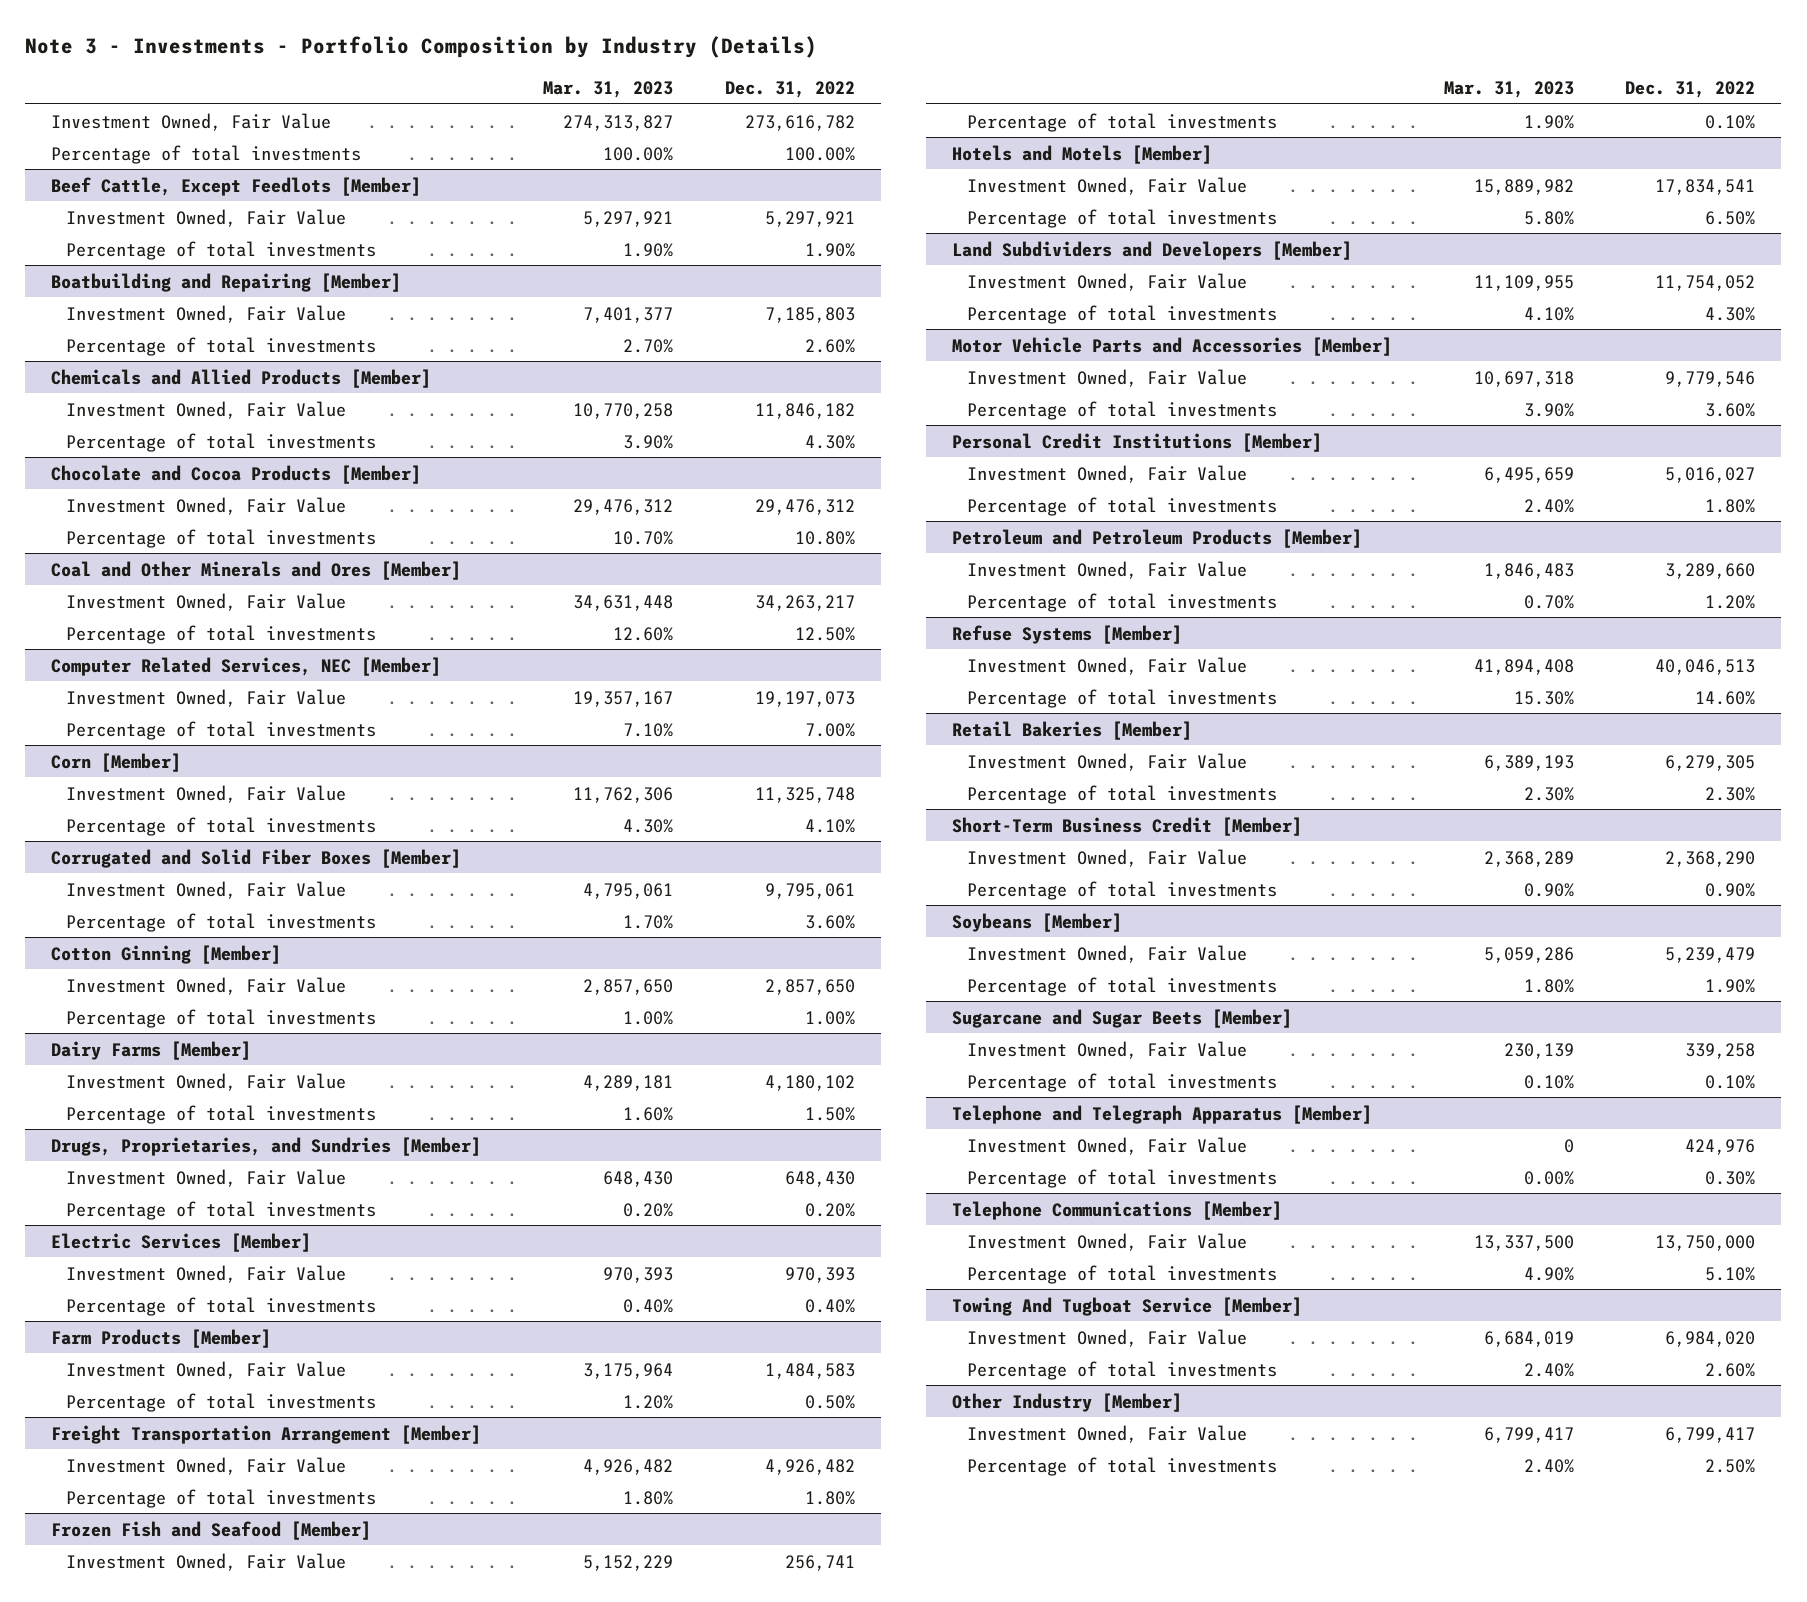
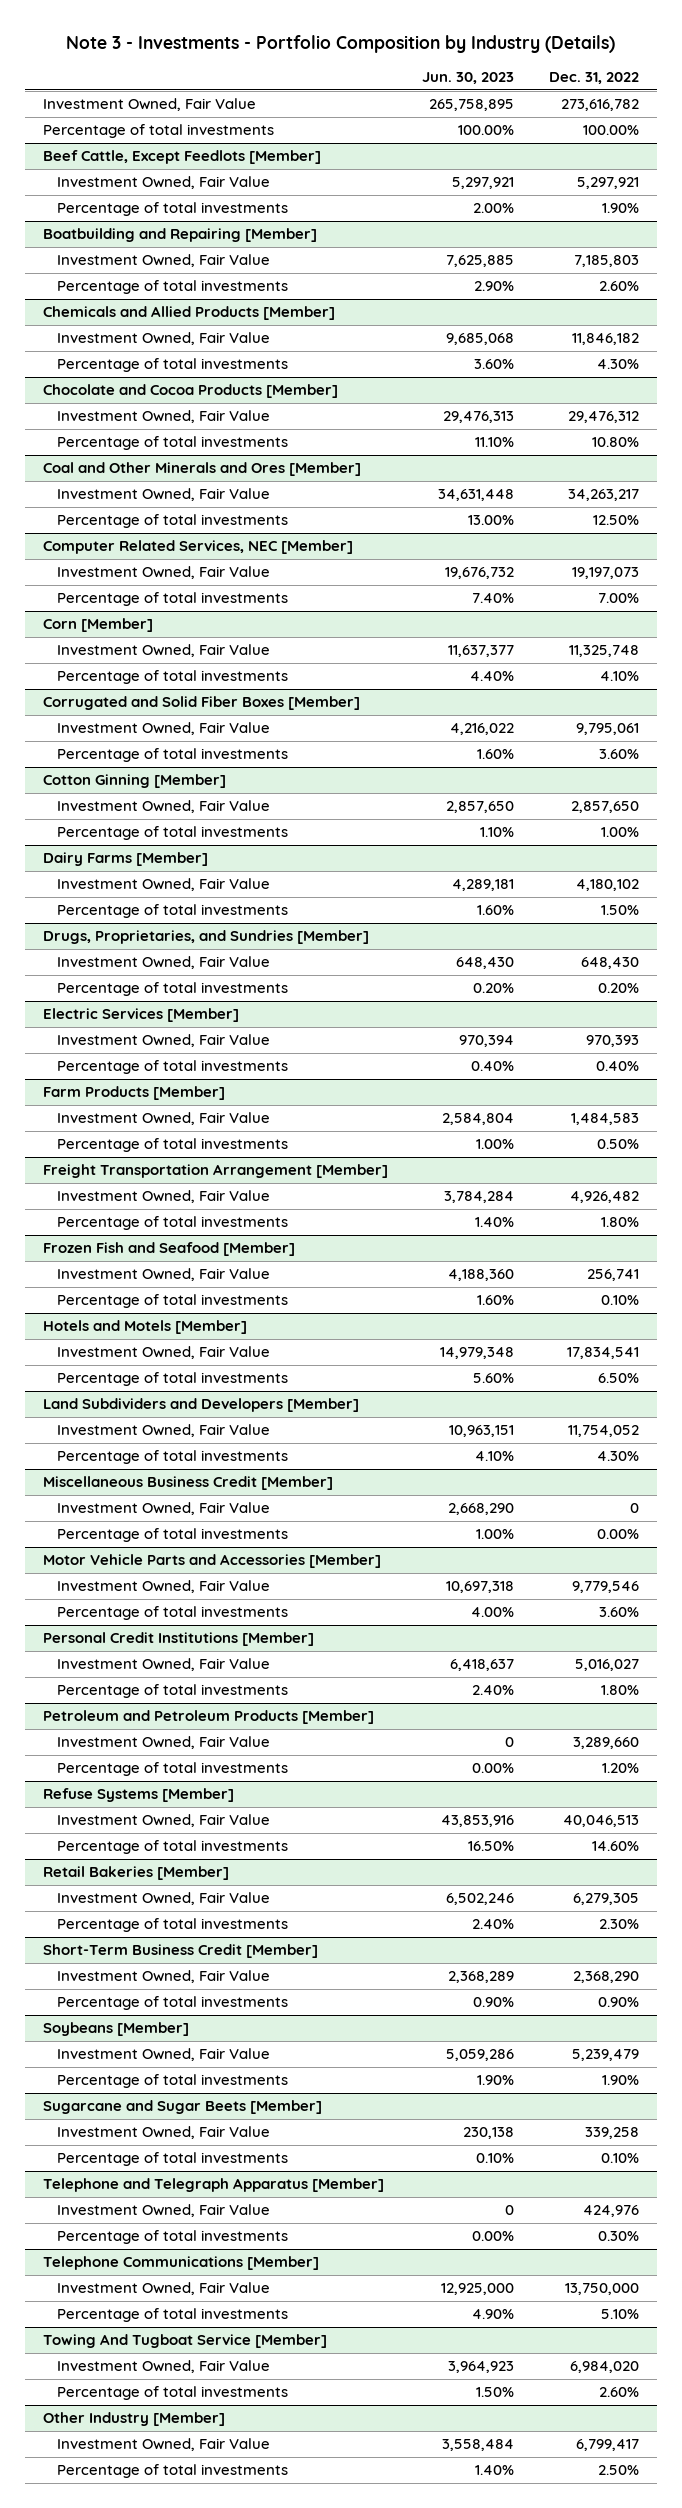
[542,80,673,98] Mar. 31, 2023 -> none
none -> [422,72,515,85] Jun. 30, 2023
none -> [42,1476,333,1491] Miscellaneous Business Credit [Member]
none -> [56,1502,270,1516] Investment Owned, Fair Value
none -> [56,1528,288,1543] Percentage of total investments

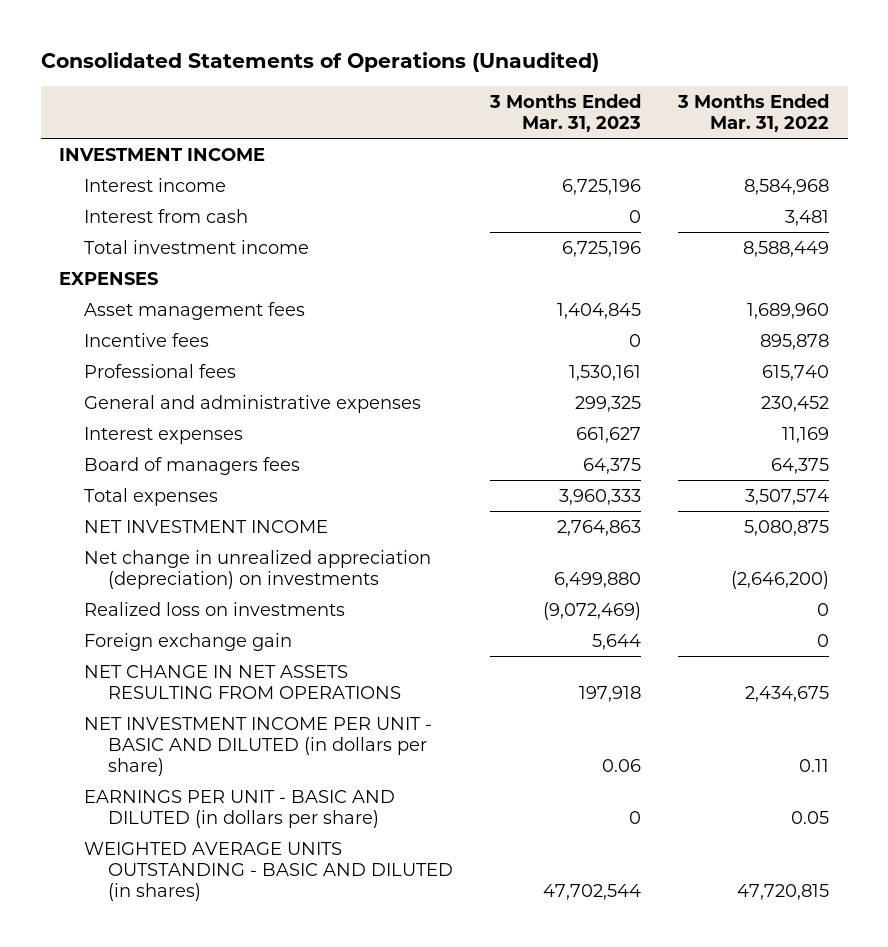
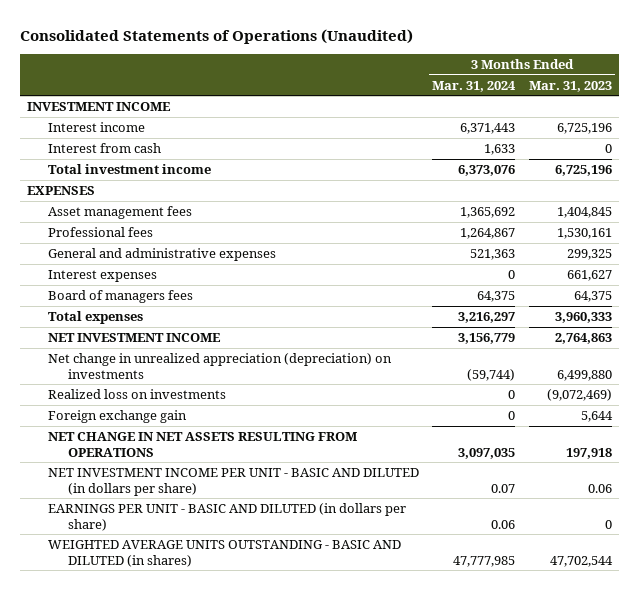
[677,93,830,133] 3 Months Ended Mar. 31, 2022 -> none
none -> [432,80,517,92] Mar. 31, 2024
[83,332,209,347] Incentive fees -> none

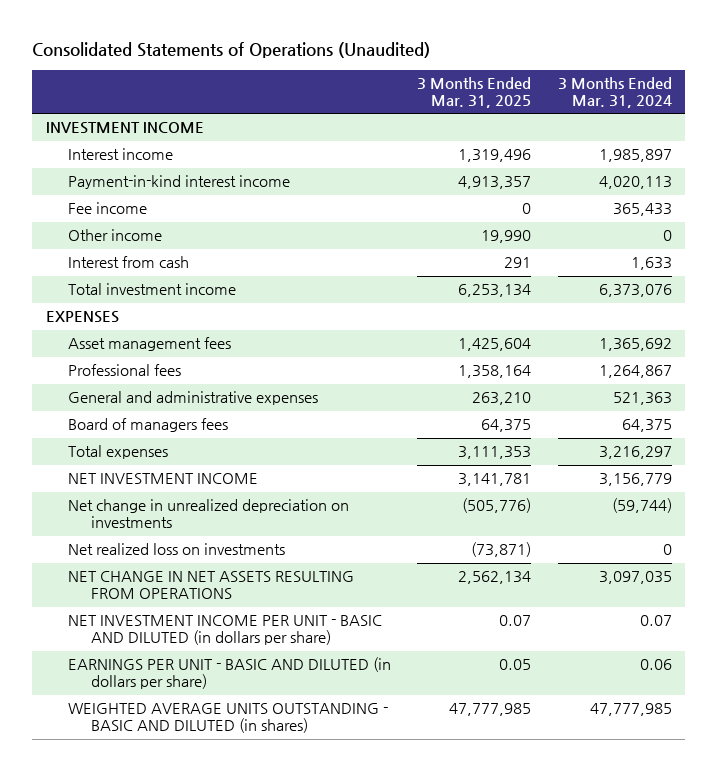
[528,80,612,92] Mar. 31, 2023 -> none
none -> [417,76,532,108] 3 Months Ended Mar. 31, 2025
[460,123,516,135] 6,371,443 -> [598,149,672,163] 1,985,897
none -> [68,175,291,190] Payment-in-kind interest income
none -> [68,202,148,215] Fee income
none -> [68,229,163,242] Other income
[47,270,157,283] Interest expenses -> none
[47,410,187,424] Foreign exchange gain -> none
[47,353,392,379] Net change in unrealized appreciation (depreciation) on investments -> [68,499,350,529] Net change in unrealized depreciation on investments
[47,389,226,400] Realized loss on investments -> [68,543,286,556] Net realized loss on investments

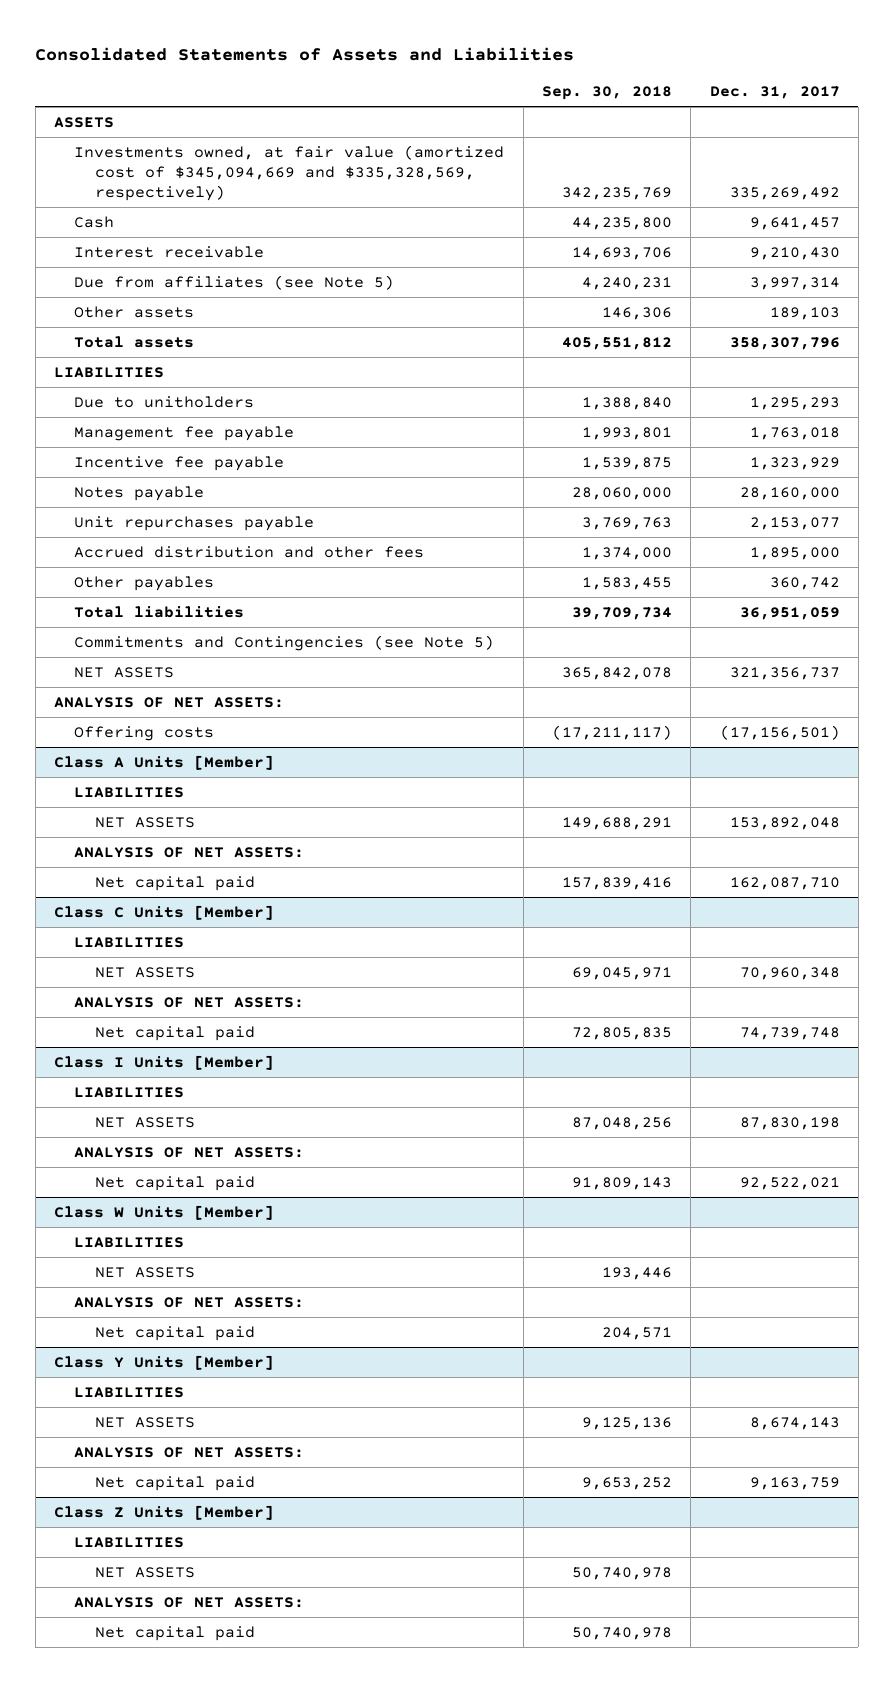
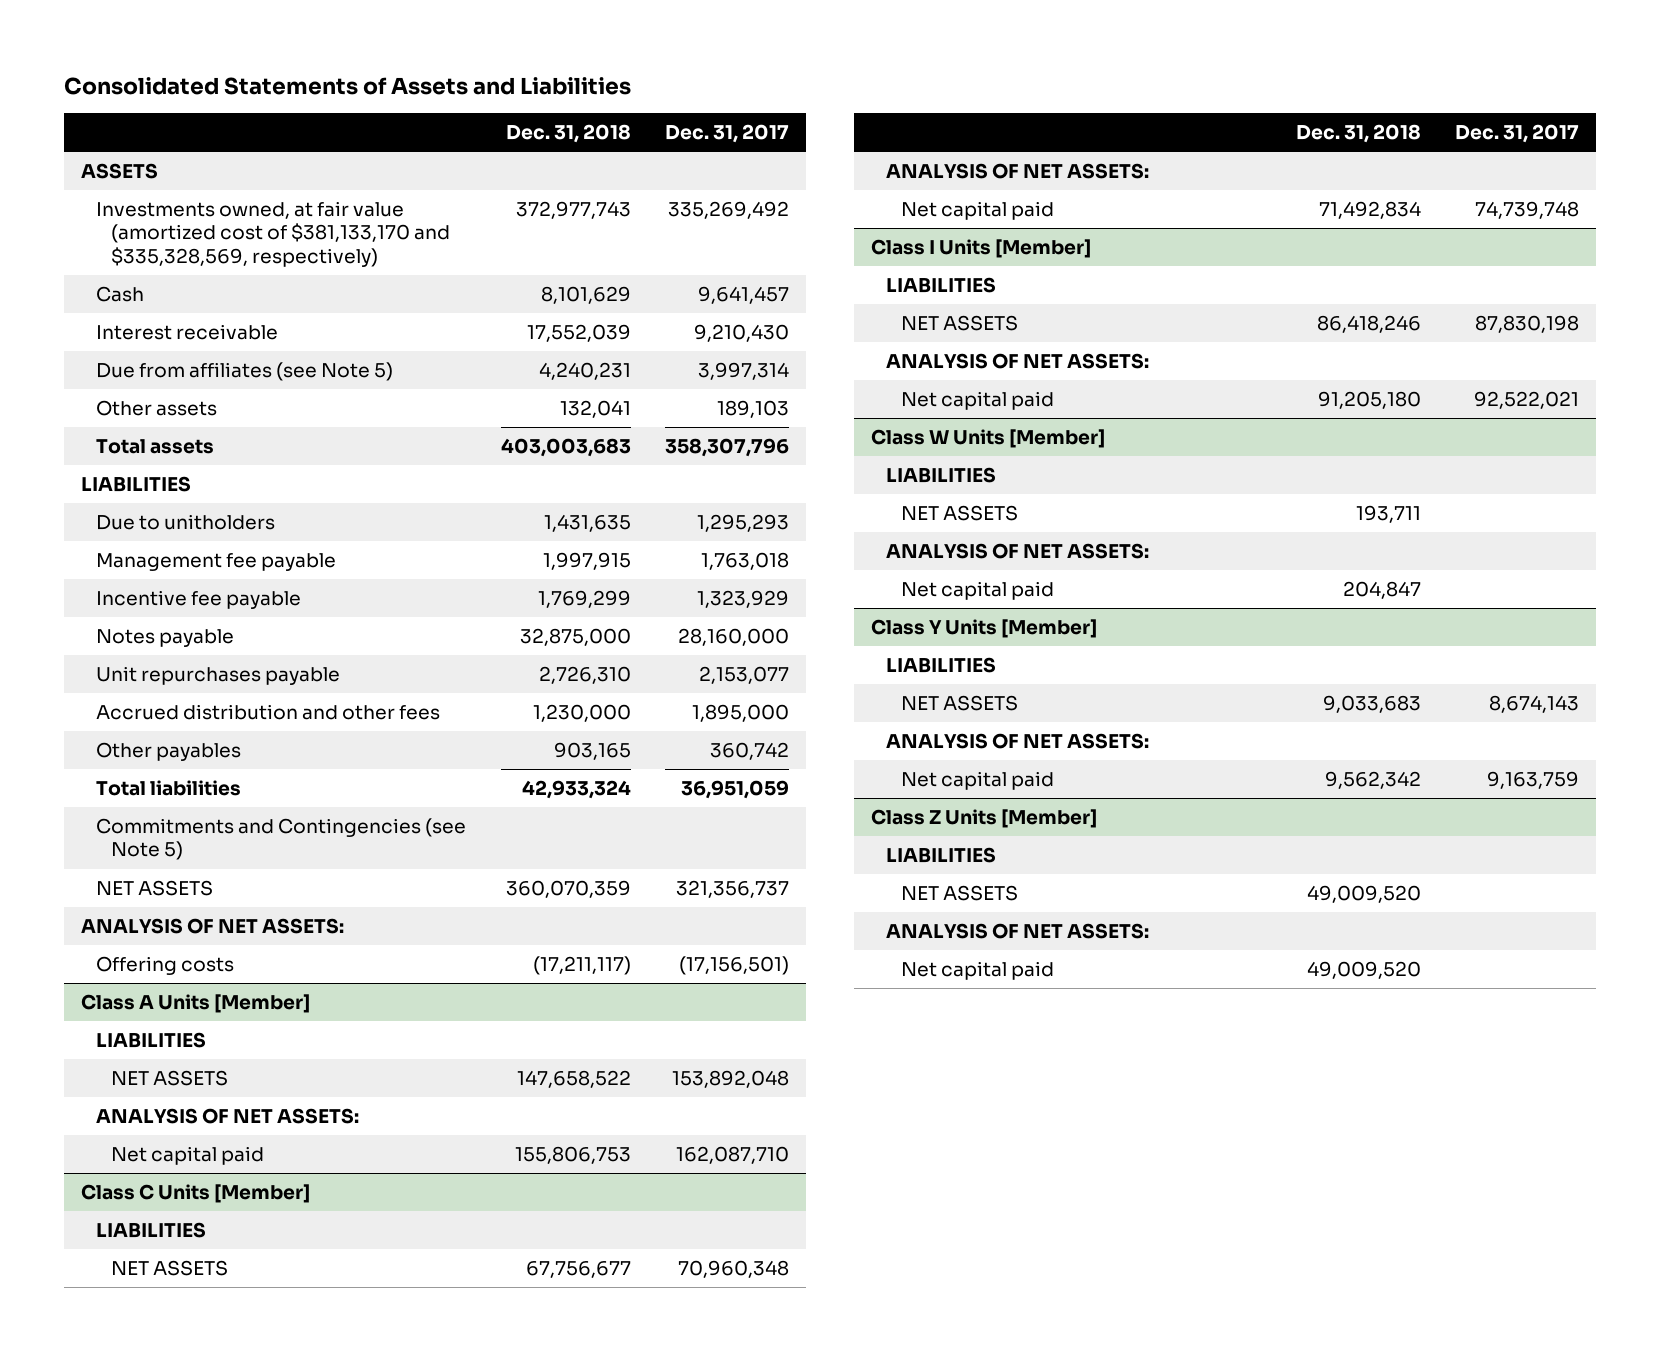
[541,86,672,101] Sep. 30, 2018 -> none
none -> [505,124,631,144] Dec. 31, 2018
[74,144,505,202] Investments owned, at fair value (amortized cost of $345,094,669 and $335,328,569, respectively) -> [96,201,451,267] Investments owned, at fair value (amortized cost of $381,133,170 and $335,328,569, respectively)

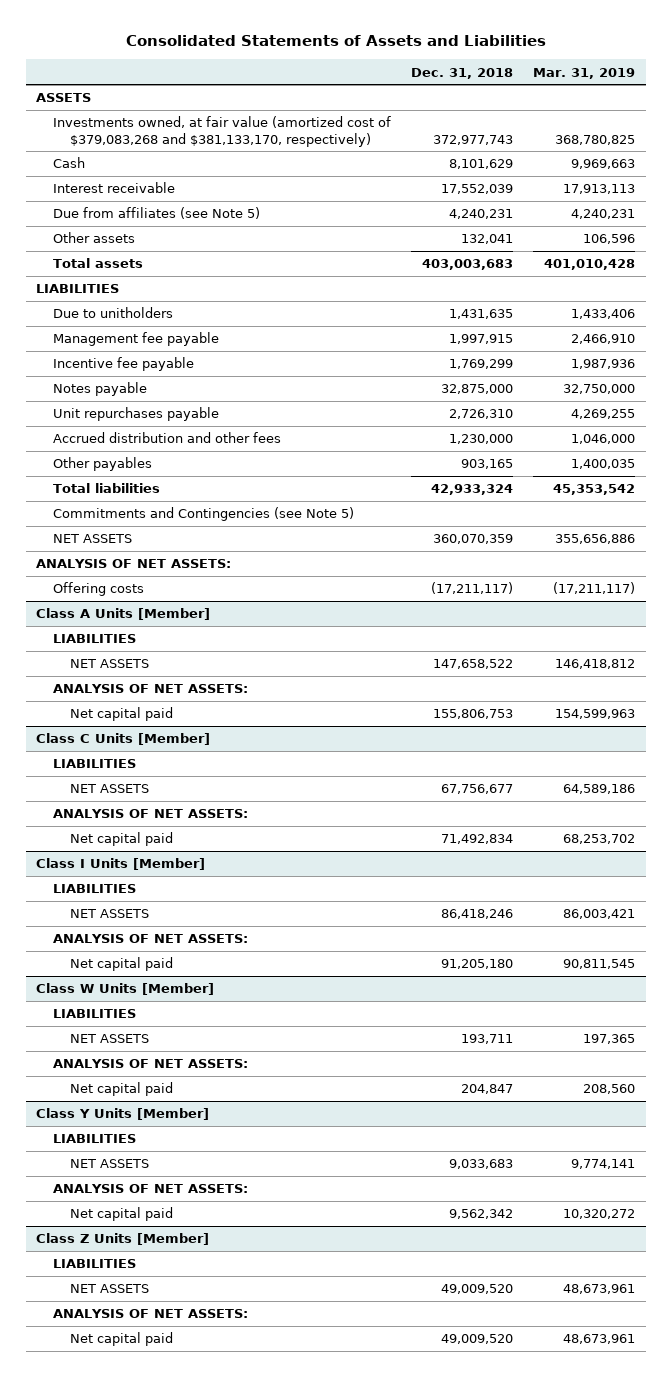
[665,124,790,144] Dec. 31, 2017 -> none
none -> [533,67,636,79] Mar. 31, 2019
[96,201,451,267] Investments owned, at fair value (amortized cost of $381,133,170 and $335,328,569, respectively) -> [53,116,392,147] Investments owned, at fair value (amortized cost of $379,083,268 and $381,133,170, respectively)

